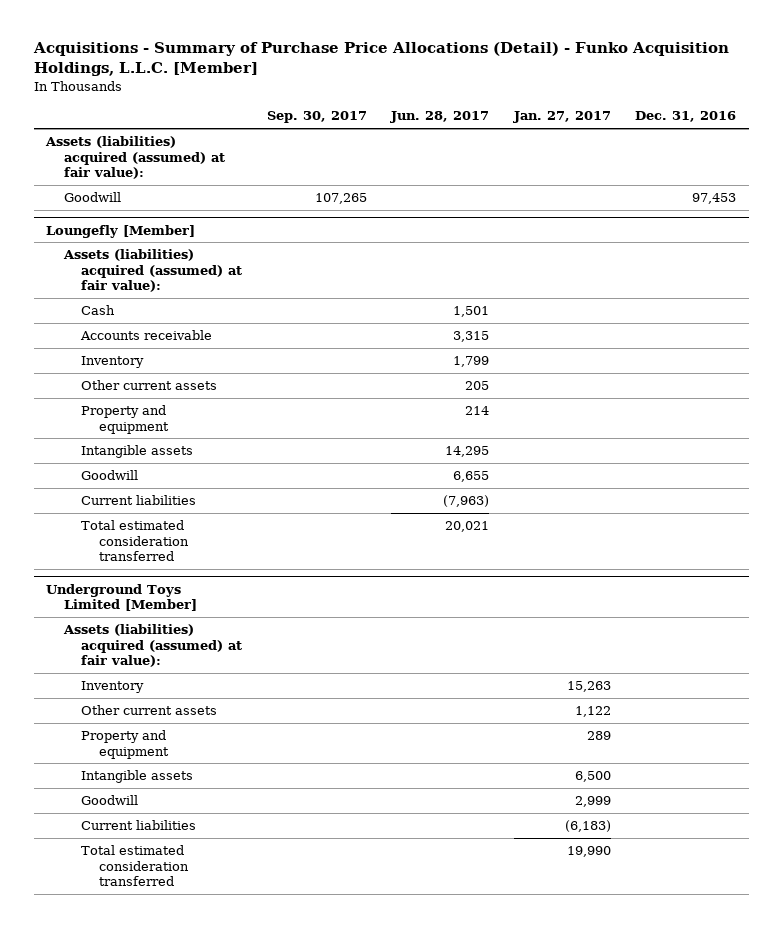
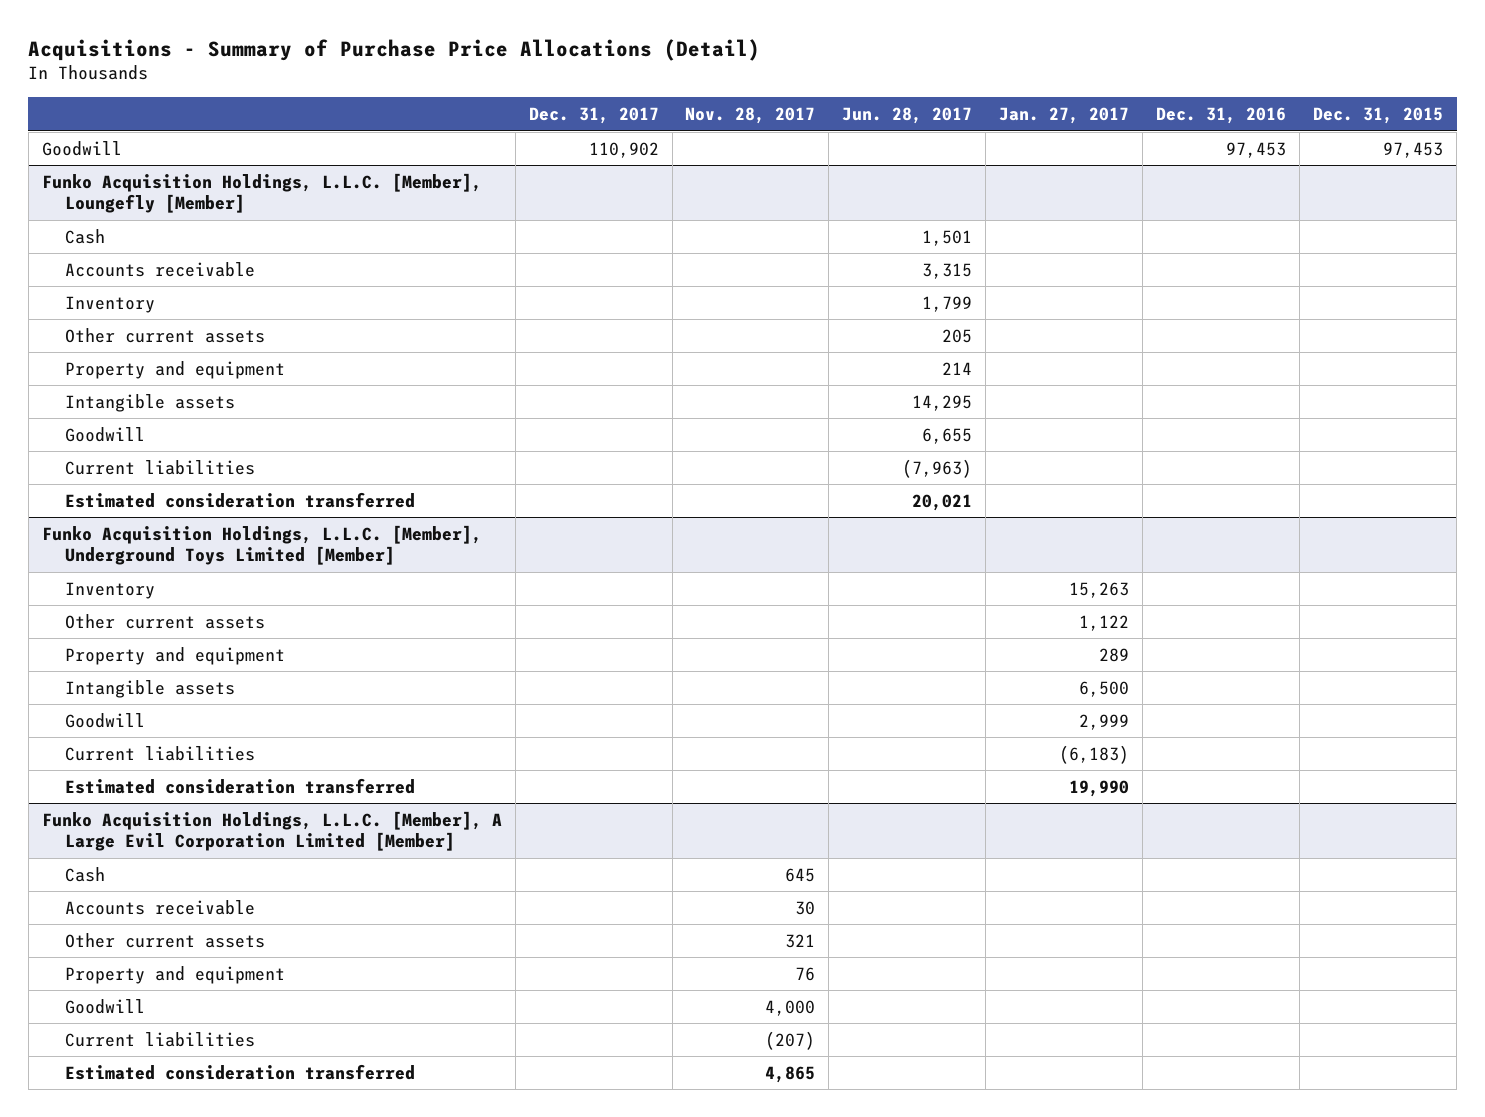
[32,42,729,77] Acquisitions - Summary of Purchase Price Allocations (Detail) - Funko Acquisition Holdings, L.L.C. [Member] -> [28,38,761,61] Acquisitions - Summary of Purchase Price Allocations (Detail)
[266,111,367,124] Sep. 30, 2017 -> none
none -> [528,107,659,125] Dec. 31, 2017
none -> [685,107,816,125] Nov. 28, 2017
none -> [1313,107,1444,125] Dec. 31, 2015
[44,135,225,180] Assets (liabilities) acquired (assumed) at fair value): -> none
[62,248,243,293] Assets (liabilities) acquired (assumed) at fair value): -> none
[45,224,195,238] Loungefly [Member] -> [41,172,482,214] Funko Acquisition Holdings, L.L.C. [Member], Loungefly [Member]
[62,623,243,668] Assets (liabilities) acquired (assumed) at fair value): -> none
[81,519,189,562] Total estimated consideration transferred -> [64,491,415,508] Estimated consideration transferred
[45,583,197,612] Underground Toys Limited [Member] -> [41,524,482,566] Funko Acquisition Holdings, L.L.C. [Member], Underground Toys Limited [Member]
[81,844,189,887] Total estimated consideration transferred -> [64,777,415,794] Estimated consideration transferred
none -> [41,810,502,852] Funko Acquisition Holdings, L.L.C. [Member], A Large Evil Corporation Limited [Member]
none -> [64,866,105,882] Cash
none -> [64,899,255,915] Accounts receivable
none -> [64,932,265,948] Other current assets
none -> [64,965,285,984] Property and equipment
none -> [64,998,145,1014] Goodwill
none -> [64,1031,255,1047] Current liabilities
none -> [64,1063,415,1080] Estimated consideration transferred

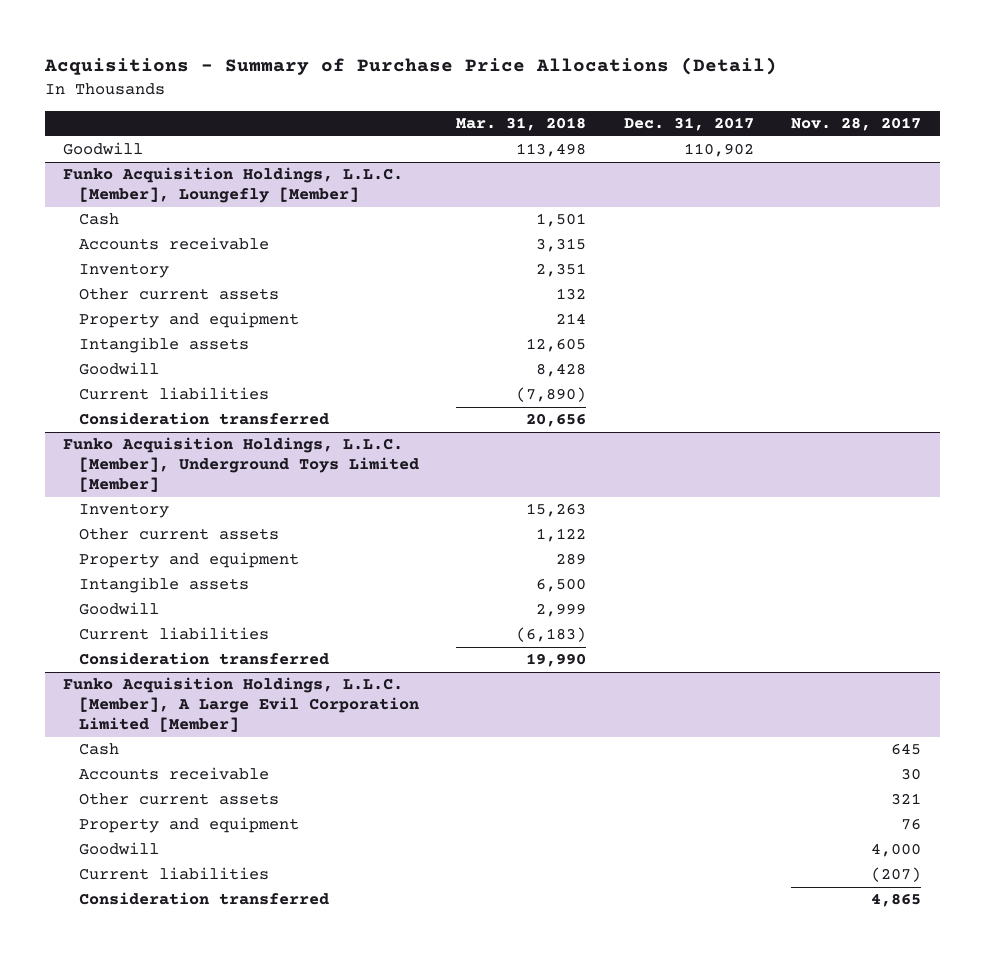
[842,107,973,125] Jun. 28, 2017 -> none
[999,107,1130,125] Jan. 27, 2017 -> none
[1156,107,1287,125] Dec. 31, 2016 -> none
[1313,107,1444,125] Dec. 31, 2015 -> none
none -> [456,116,587,131] Mar. 31, 2018
[64,491,415,508] Estimated consideration transferred -> [79,412,330,426] Consideration transferred
[64,777,415,794] Estimated consideration transferred -> [79,652,330,666] Consideration transferred
[64,1063,415,1080] Estimated consideration transferred -> [79,892,330,906] Consideration transferred

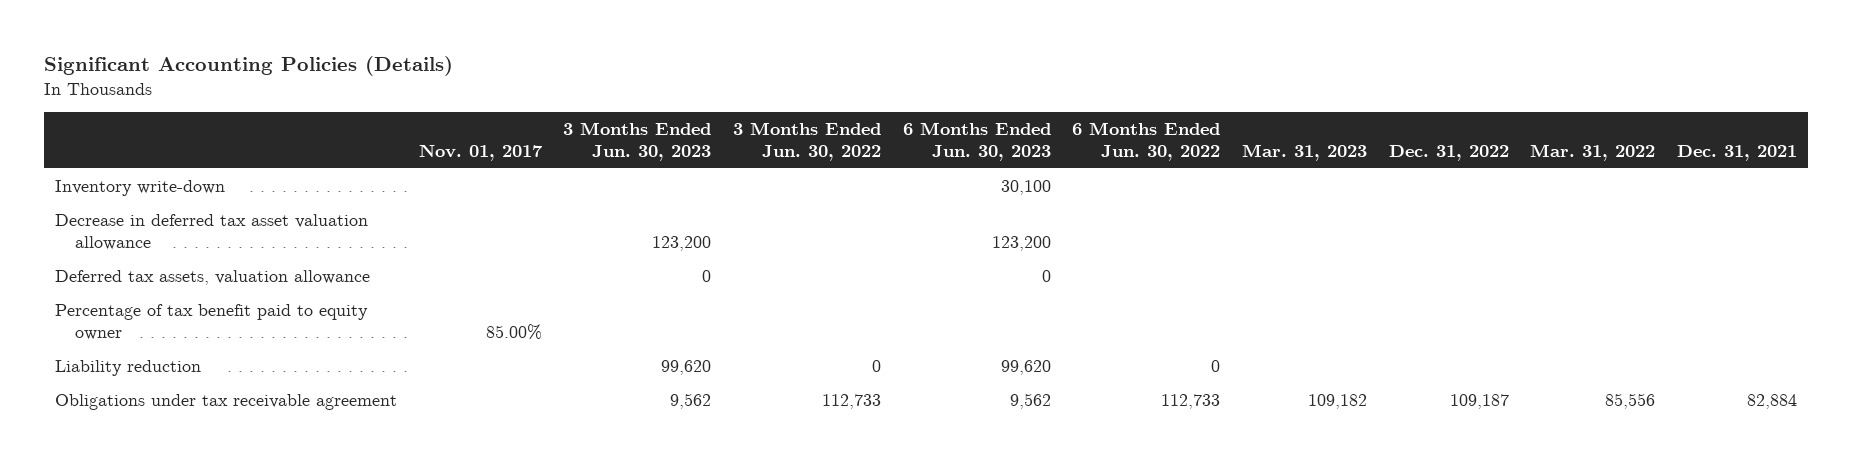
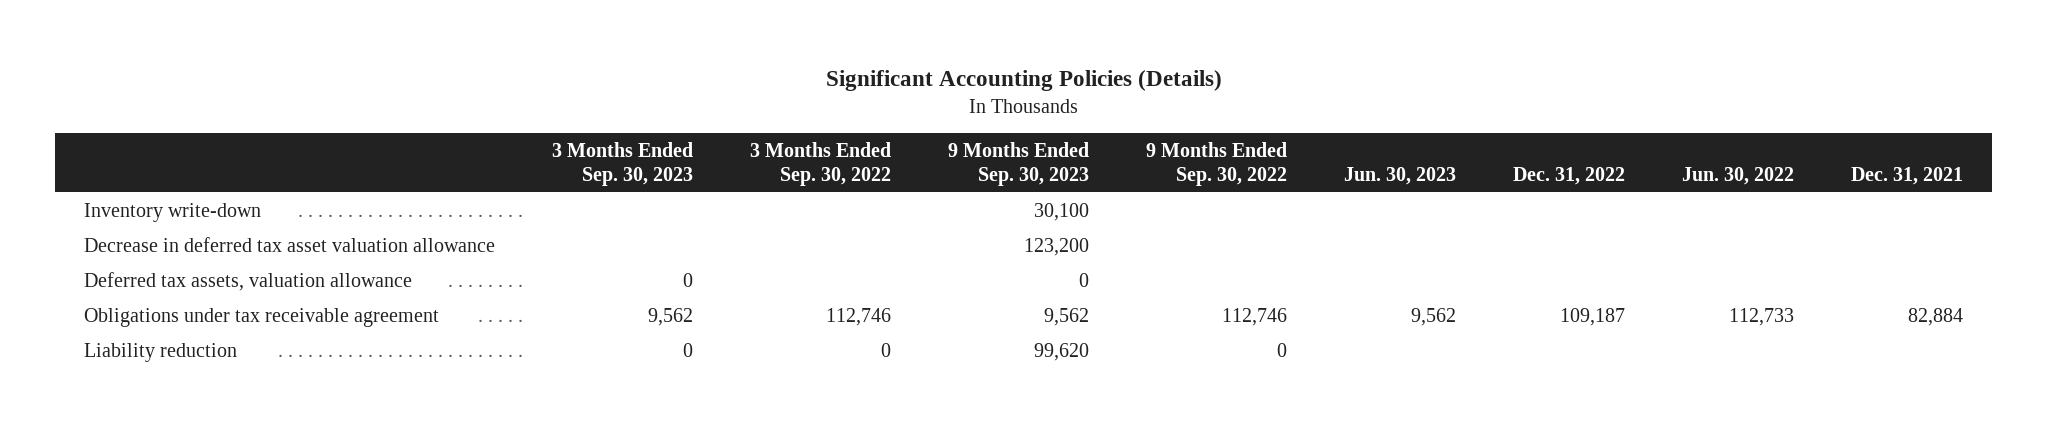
[418,143,543,161] Nov. 01, 2017 -> none
[563,121,712,161] 3 Months Ended Jun. 30, 2023 -> none
[732,121,881,161] 3 Months Ended Jun. 30, 2022 -> none
[902,121,1051,161] 6 Months Ended Jun. 30, 2023 -> none
[1072,121,1221,161] 6 Months Ended Jun. 30, 2022 -> none
[1241,143,1367,161] Mar. 31, 2023 -> none
[1530,143,1656,161] Mar. 31, 2022 -> none
none -> [551,141,693,186] 3 Months Ended Sep. 30, 2023
none -> [749,141,891,186] 3 Months Ended Sep. 30, 2022
none -> [947,141,1089,186] 9 Months Ended Sep. 30, 2023
none -> [1146,141,1288,186] 9 Months Ended Sep. 30, 2022
none -> [1344,166,1457,185] Jun. 30, 2023
none -> [1682,166,1795,185] Jun. 30, 2022
[54,303,368,340] Percentage of tax benefit paid to equity owner -> none
[54,359,201,376] Liability reduction -> [83,343,237,363] Liability reduction

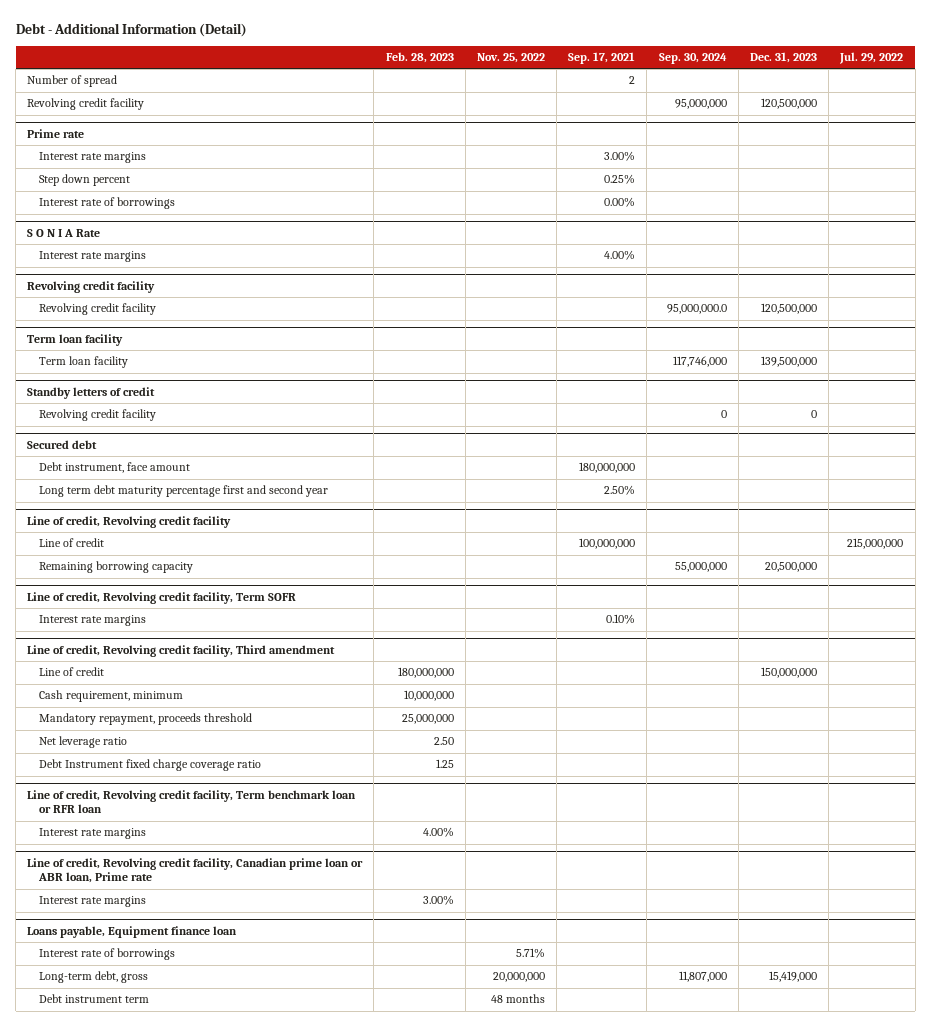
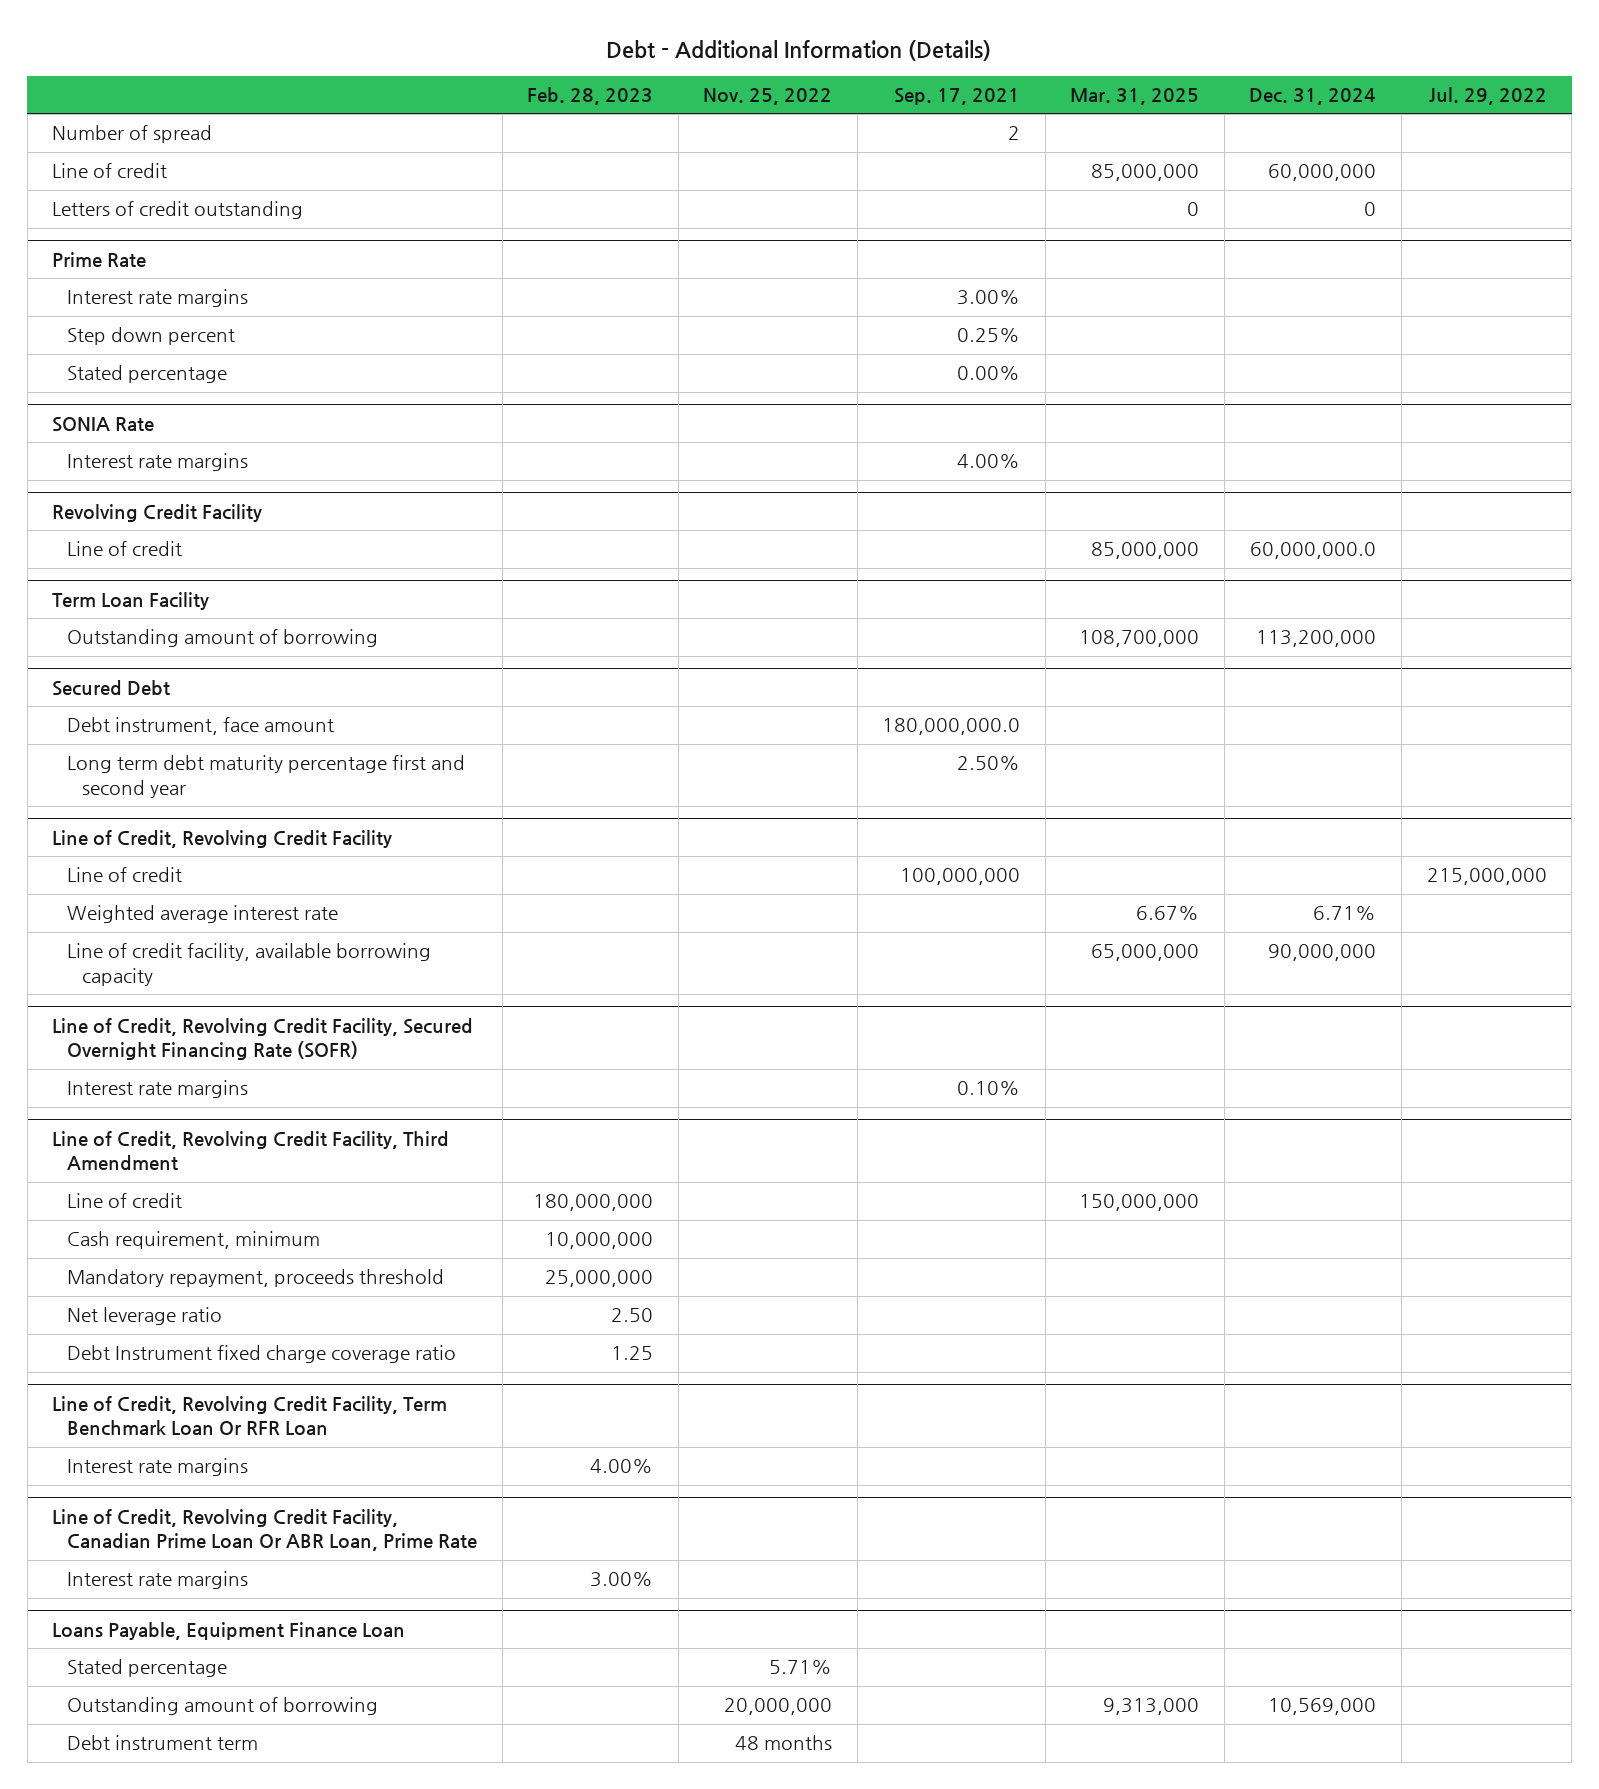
[15,22,247,37] Debt - Additional Information (Detail) -> [606,39,992,61] Debt - Additional Information (Details)
[658,52,727,64] Sep. 30, 2024 -> none
[749,51,817,63] Dec. 31, 2023 -> none
none -> [1070,88,1200,106] Mar. 31, 2025
none -> [1249,88,1377,106] Dec. 31, 2024
[27,98,145,111] Revolving credit facility -> [52,163,168,179] Line of credit
none -> [52,201,304,220] Letters of credit outstanding
[27,128,85,138] Prime rate -> [52,251,147,267] Prime Rate
[39,197,176,210] Interest rate of borrowings -> [67,365,228,384] Stated percentage
[27,228,101,237] S O N I A Rate -> [52,416,155,432] SONIA Rate
[39,356,129,369] Term loan facility -> none
[27,386,156,399] Standby letters of credit -> none
[39,409,157,422] Revolving credit facility -> none
[27,280,156,293] Revolving credit facility -> [52,503,263,522] Revolving Credit Facility
[39,303,157,316] Revolving credit facility -> [67,541,183,557] Line of credit
[27,333,124,346] Term loan facility -> [52,591,210,610] Term Loan Facility
none -> [67,629,379,648] Outstanding amount of borrowing
[27,439,98,449] Secured debt -> [52,679,171,696] Secured Debt
[579,462,636,474] 180,000,000 -> [882,718,1021,736] 180,000,000.0
[27,515,232,528] Line of credit, Revolving credit facility -> [52,829,393,848] Line of Credit, Revolving Credit Facility
none -> [67,905,339,924] Weighted average interest rate
[39,561,194,574] Remaining borrowing capacity -> [67,943,432,987] Line of credit facility, available borrowing capacity
[27,591,297,604] Line of credit, Revolving credit facility, Term SOFR -> [52,1017,474,1061] Line of Credit, Revolving Credit Facility, Secured Overnight Financing Rate (SOFR)
[27,644,336,657] Line of credit, Revolving credit facility, Third amendment -> [52,1130,450,1171] Line of Credit, Revolving Credit Facility, Third Amendment
[27,789,357,814] Line of credit, Revolving credit facility, Term benchmark loan or RFR loan -> [52,1395,448,1437] Line of Credit, Revolving Credit Facility, Term Benchmark Loan Or RFR Loan
[27,857,364,884] Line of credit, Revolving credit facility, Canadian prime loan or ABR loan, Prime rate -> [52,1508,478,1552] Line of Credit, Revolving Credit Facility, Canadian Prime Loan Or ABR Loan, Prime Rate
[27,925,238,938] Loans payable, Equipment finance loan -> [52,1621,406,1640] Loans Payable, Equipment Finance Loan
[39,948,176,961] Interest rate of borrowings -> [67,1659,228,1678] Stated percentage
[39,971,149,984] Long-term debt, gross -> [67,1697,379,1716] Outstanding amount of borrowing

